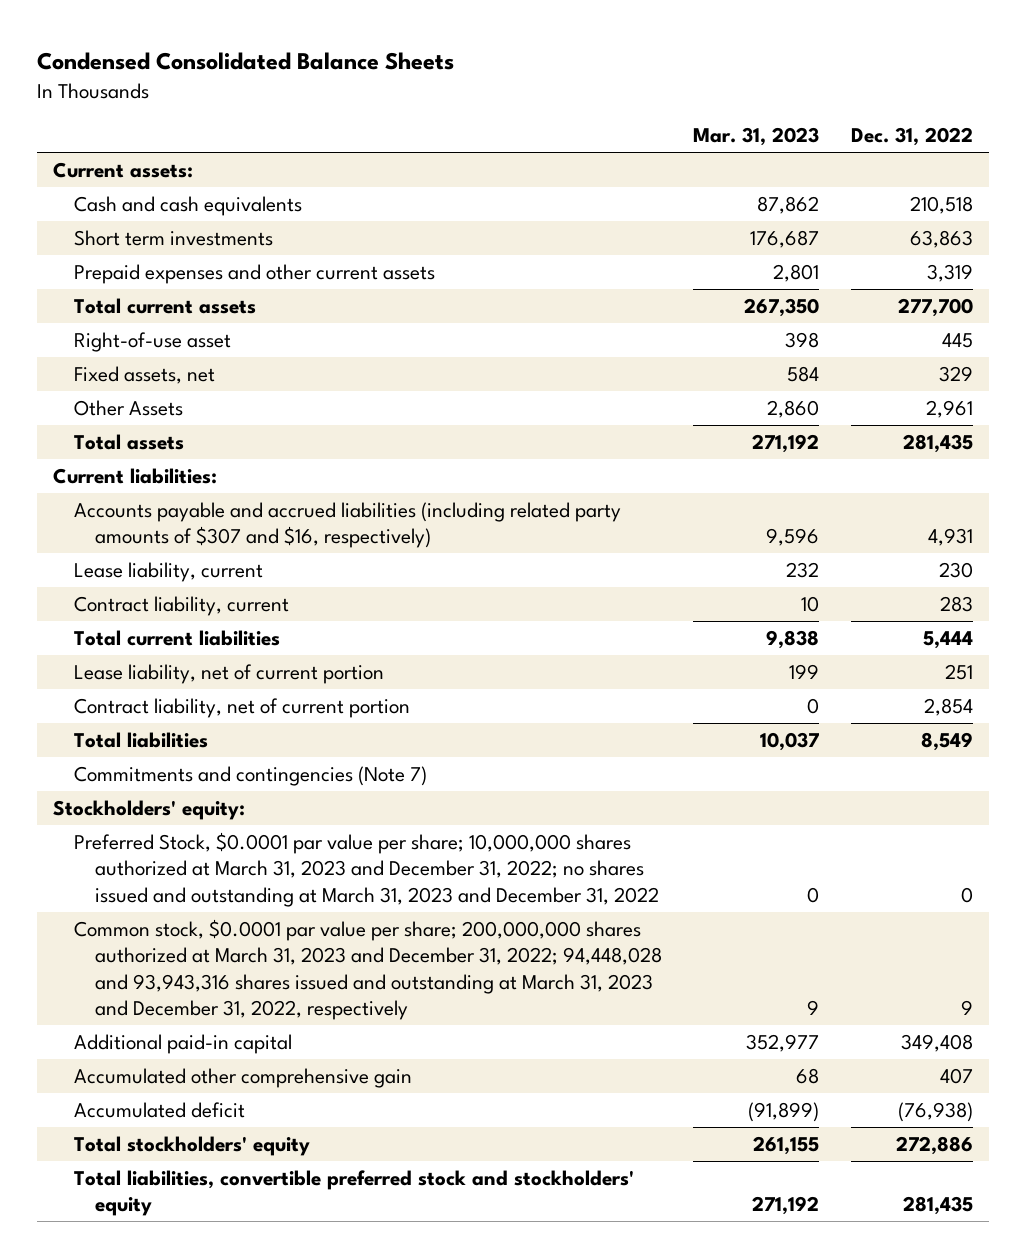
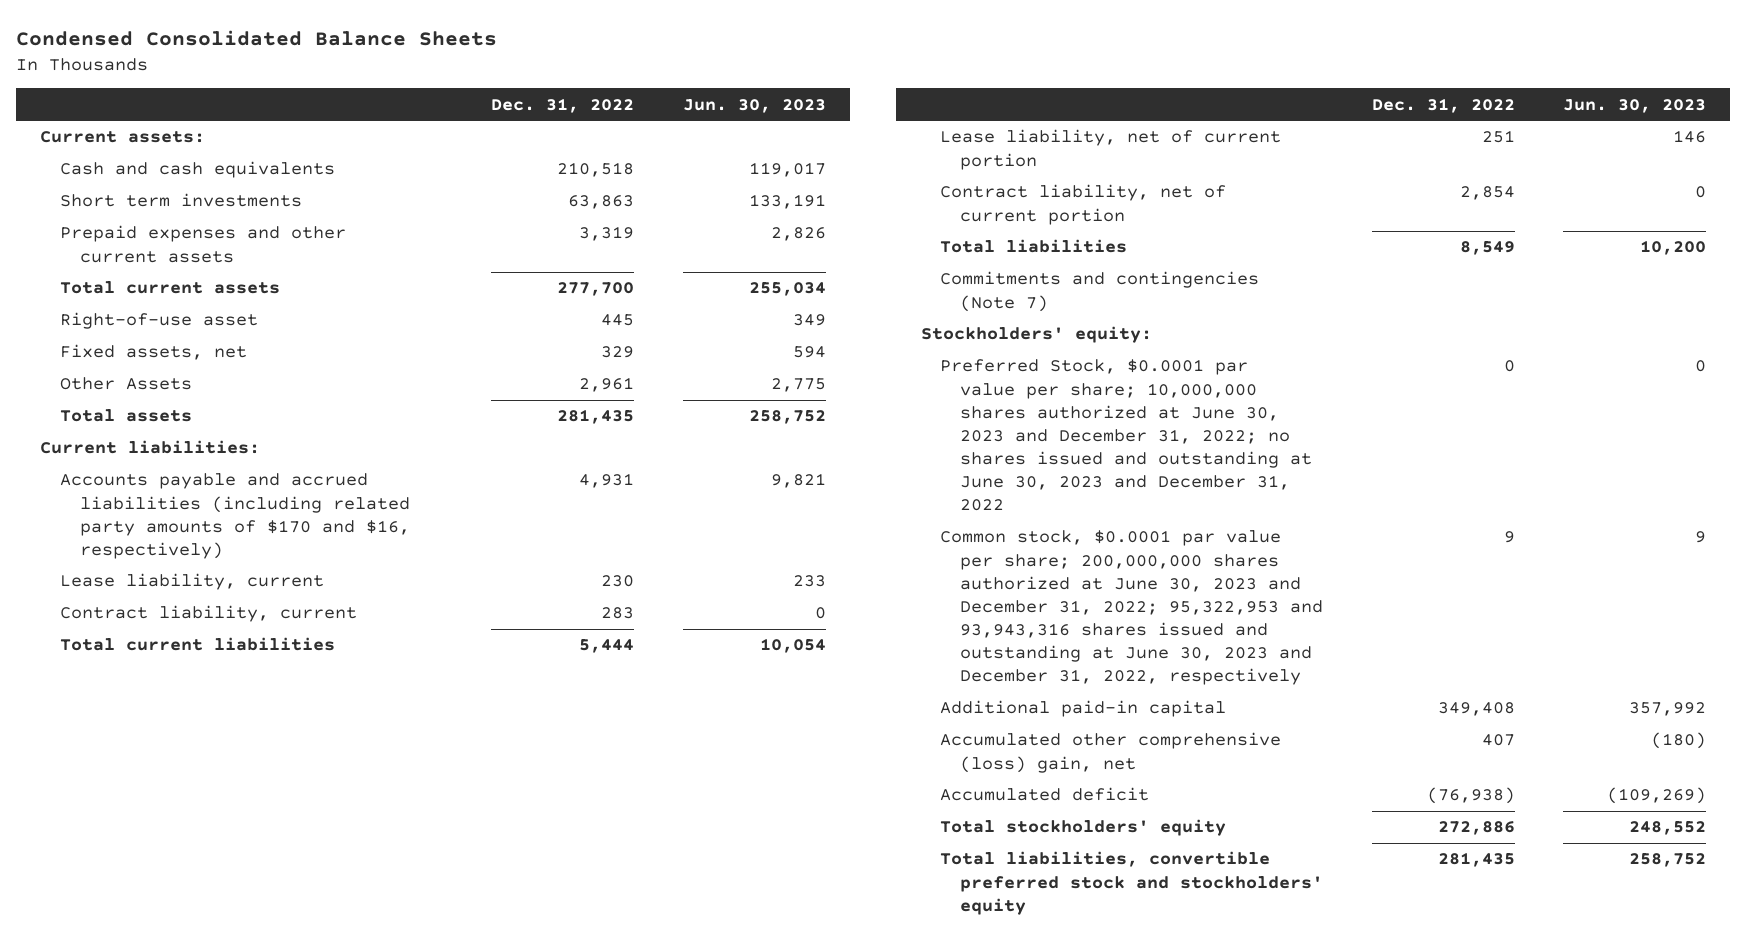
[693,127,820,147] Mar. 31, 2023 -> none
none -> [682,98,826,113] Jun. 30, 2023
[73,501,621,549] Accounts payable and accrued liabilities (including related party amounts of $307 and $16, respectively) -> [60,473,410,559] Accounts payable and accrued liabilities (including related party amounts of $170 and $16, respectively)
[73,831,659,907] Preferred Stock, $0.0001 par value per share; 10,000,000 shares authorized at March 31, 2023 and December 31, 2022; no shares issued and outstanding at March 31, 2023 and December 31, 2022 -> [940,359,1313,512] Preferred Stock, $0.0001 par value per share; 10,000,000 shares authorized at June 30, 2023 and December 31, 2022; no shares issued and outstanding at June 30, 2023 and December 31, 2022
[73,918,662,1020] Common stock, $0.0001 par value per share; 200,000,000 shares authorized at March 31, 2023 and December 31, 2022; 94,448,028 and 93,943,316 shares issued and outstanding at March 31, 2023 and December 31, 2022, respectively -> [940,530,1324,686] Common stock, $0.0001 par value per share; 200,000,000 shares authorized at June 30, 2023 and December 31, 2022; 95,322,953 and 93,943,316 shares issued and outstanding at June 30, 2023 and December 31, 2022, respectively
[73,1067,412,1088] Accumulated other comprehensive gain -> [940,732,1282,773] Accumulated other comprehensive (loss) gain, net

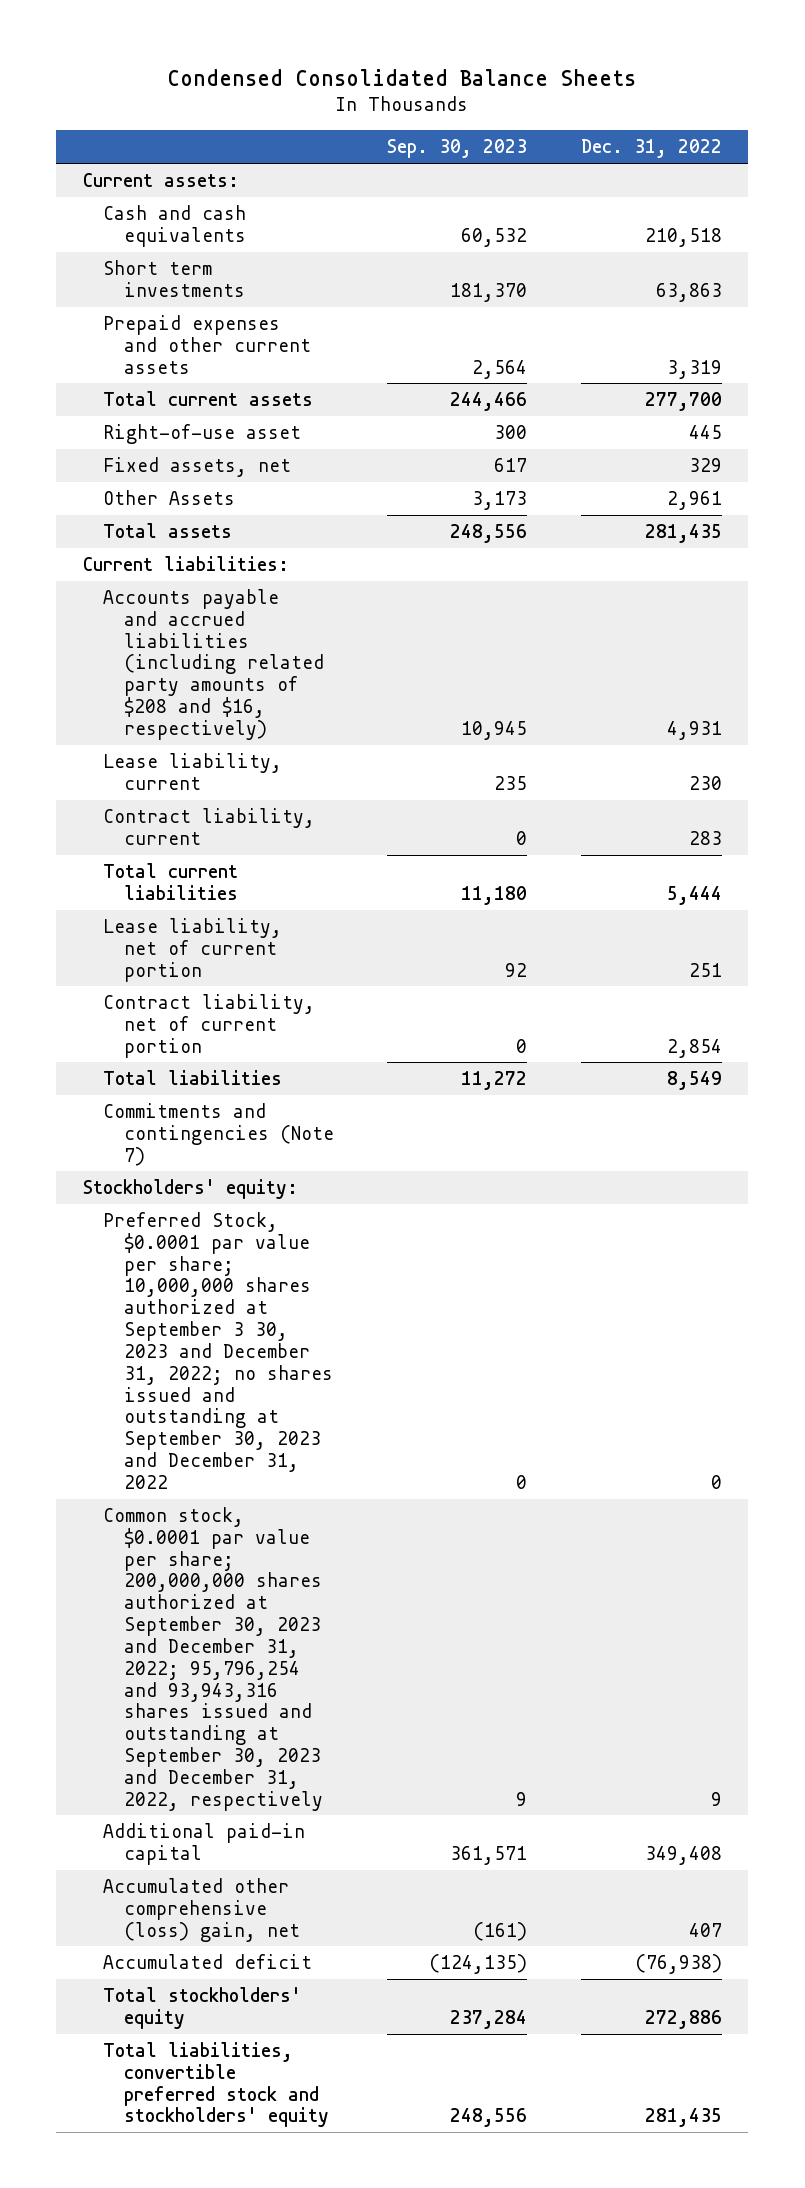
[682,98,826,113] Jun. 30, 2023 -> none
none -> [387,139,528,159] Sep. 30, 2023
[60,473,410,559] Accounts payable and accrued liabilities (including related party amounts of $170 and $16, respectively) -> [103,588,324,740] Accounts payable and accrued liabilities (including related party amounts of $208 and $16, respectively)
[940,359,1313,512] Preferred Stock, $0.0001 par value per share; 10,000,000 shares authorized at June 30, 2023 and December 31, 2022; no shares issued and outstanding at June 30, 2023 and December 31, 2022 -> [103,1211,333,1489] Preferred Stock, $0.0001 par value per share; 10,000,000 shares authorized at September 3 30, 2023 and December 31, 2022; no shares issued and outstanding at September 30, 2023 and December 31, 2022
[940,530,1324,686] Common stock, $0.0001 par value per share; 200,000,000 shares authorized at June 30, 2023 and December 31, 2022; 95,322,953 and 93,943,316 shares issued and outstanding at June 30, 2023 and December 31, 2022, respectively -> [103,1506,323,1811] Common stock, $0.0001 par value per share; 200,000,000 shares authorized at September 30, 2023 and December 31, 2022; 95,796,254 and 93,943,316 shares issued and outstanding at September 30, 2023 and December 31, 2022, respectively

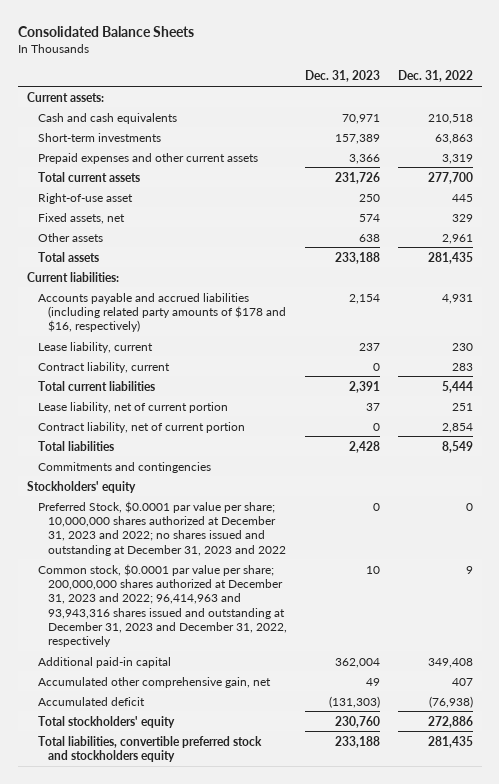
[167,68,637,86] Condensed Consolidated Balance Sheets -> [17,25,194,37] Consolidated Balance Sheets
[387,139,528,159] Sep. 30, 2023 -> none
none -> [305,70,381,83] Dec. 31, 2023
[103,259,245,297] Short term investments -> [37,132,161,142] Short-term investments
[103,489,236,505] Other Assets -> [37,232,103,242] Other assets
[103,588,324,740] Accounts payable and accrued liabilities (including related party amounts of $208 and $16, respectively) -> [37,292,287,333] Accounts payable and accrued liabilities (including related party amounts of $178 and $16, respectively)
[103,1102,334,1166] Commitments and contingencies (Note 7) -> [37,461,211,473] Commitments and contingencies
[83,1178,299,1199] Stockholders' equity: -> [26,480,136,493] Stockholders' equity
[103,1211,333,1489] Preferred Stock, $0.0001 par value per share; 10,000,000 shares authorized at September 3 30, 2023 and December 31, 2022; no shares issued and outstanding at September 30, 2023 and December 31, 2022 -> [37,500,287,556] Preferred Stock, $0.0001 par value per share; 10,000,000 shares authorized at December 31, 2023 and 2022; no shares issued and outstanding at December 31, 2023 and 2022
[103,1506,323,1811] Common stock, $0.0001 par value per share; 200,000,000 shares authorized at September 30, 2023 and December 31, 2022; 95,796,254 and 93,943,316 shares issued and outstanding at September 30, 2023 and December 31, 2022, respectively -> [37,563,288,648] Common stock, $0.0001 par value per share; 200,000,000 shares authorized at December 31, 2023 and 2022; 96,414,963 and 93,943,316 shares issued and outstanding at December 31, 2023 and December 31, 2022, respectively
[103,1877,300,1942] Accumulated other comprehensive (loss) gain, net -> [37,676,271,688] Accumulated other comprehensive gain, net
[103,2041,329,2128] Total liabilities, convertible preferred stock and stockholders' equity -> [37,735,262,762] Total liabilities, convertible preferred stock and stockholders equity

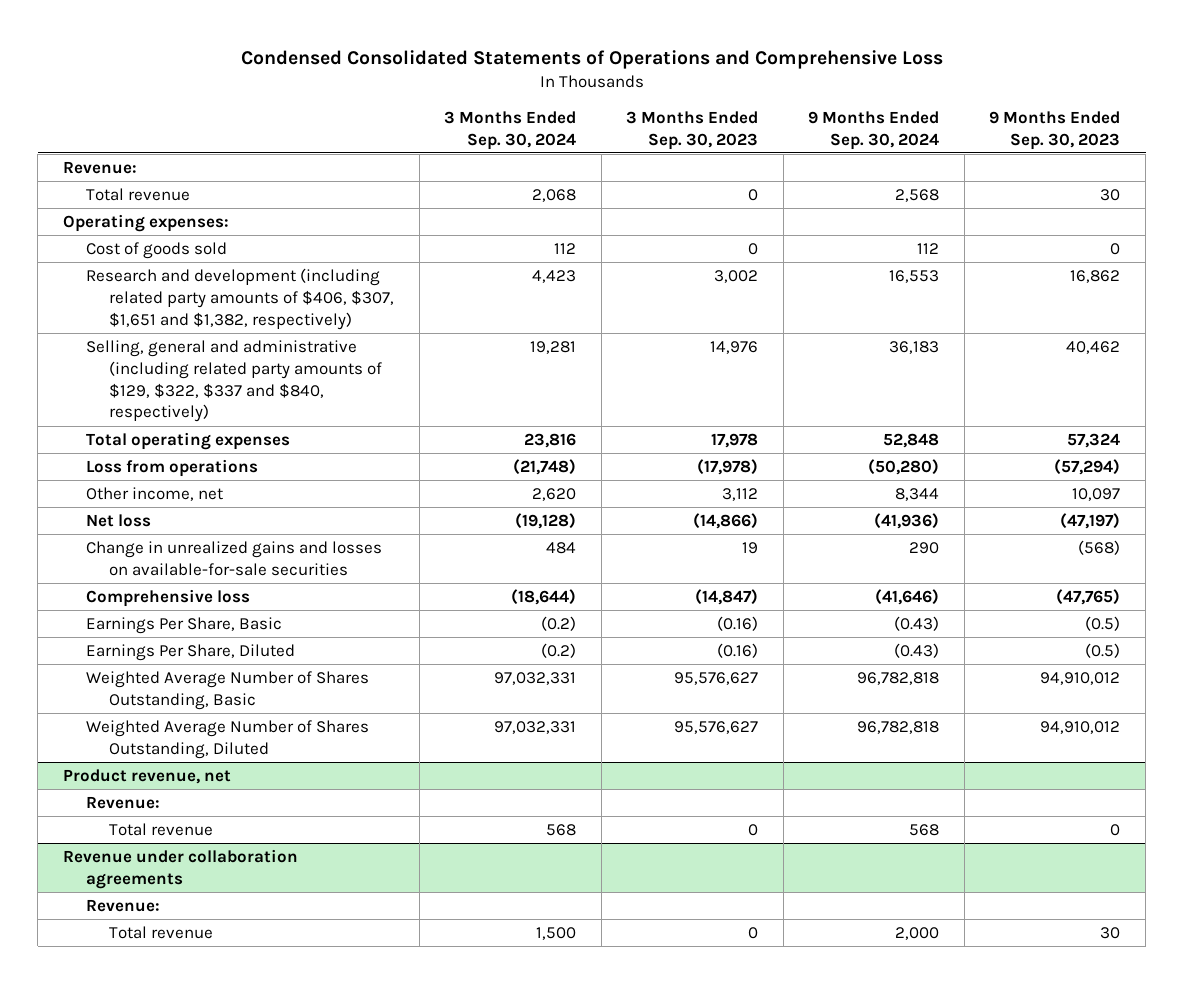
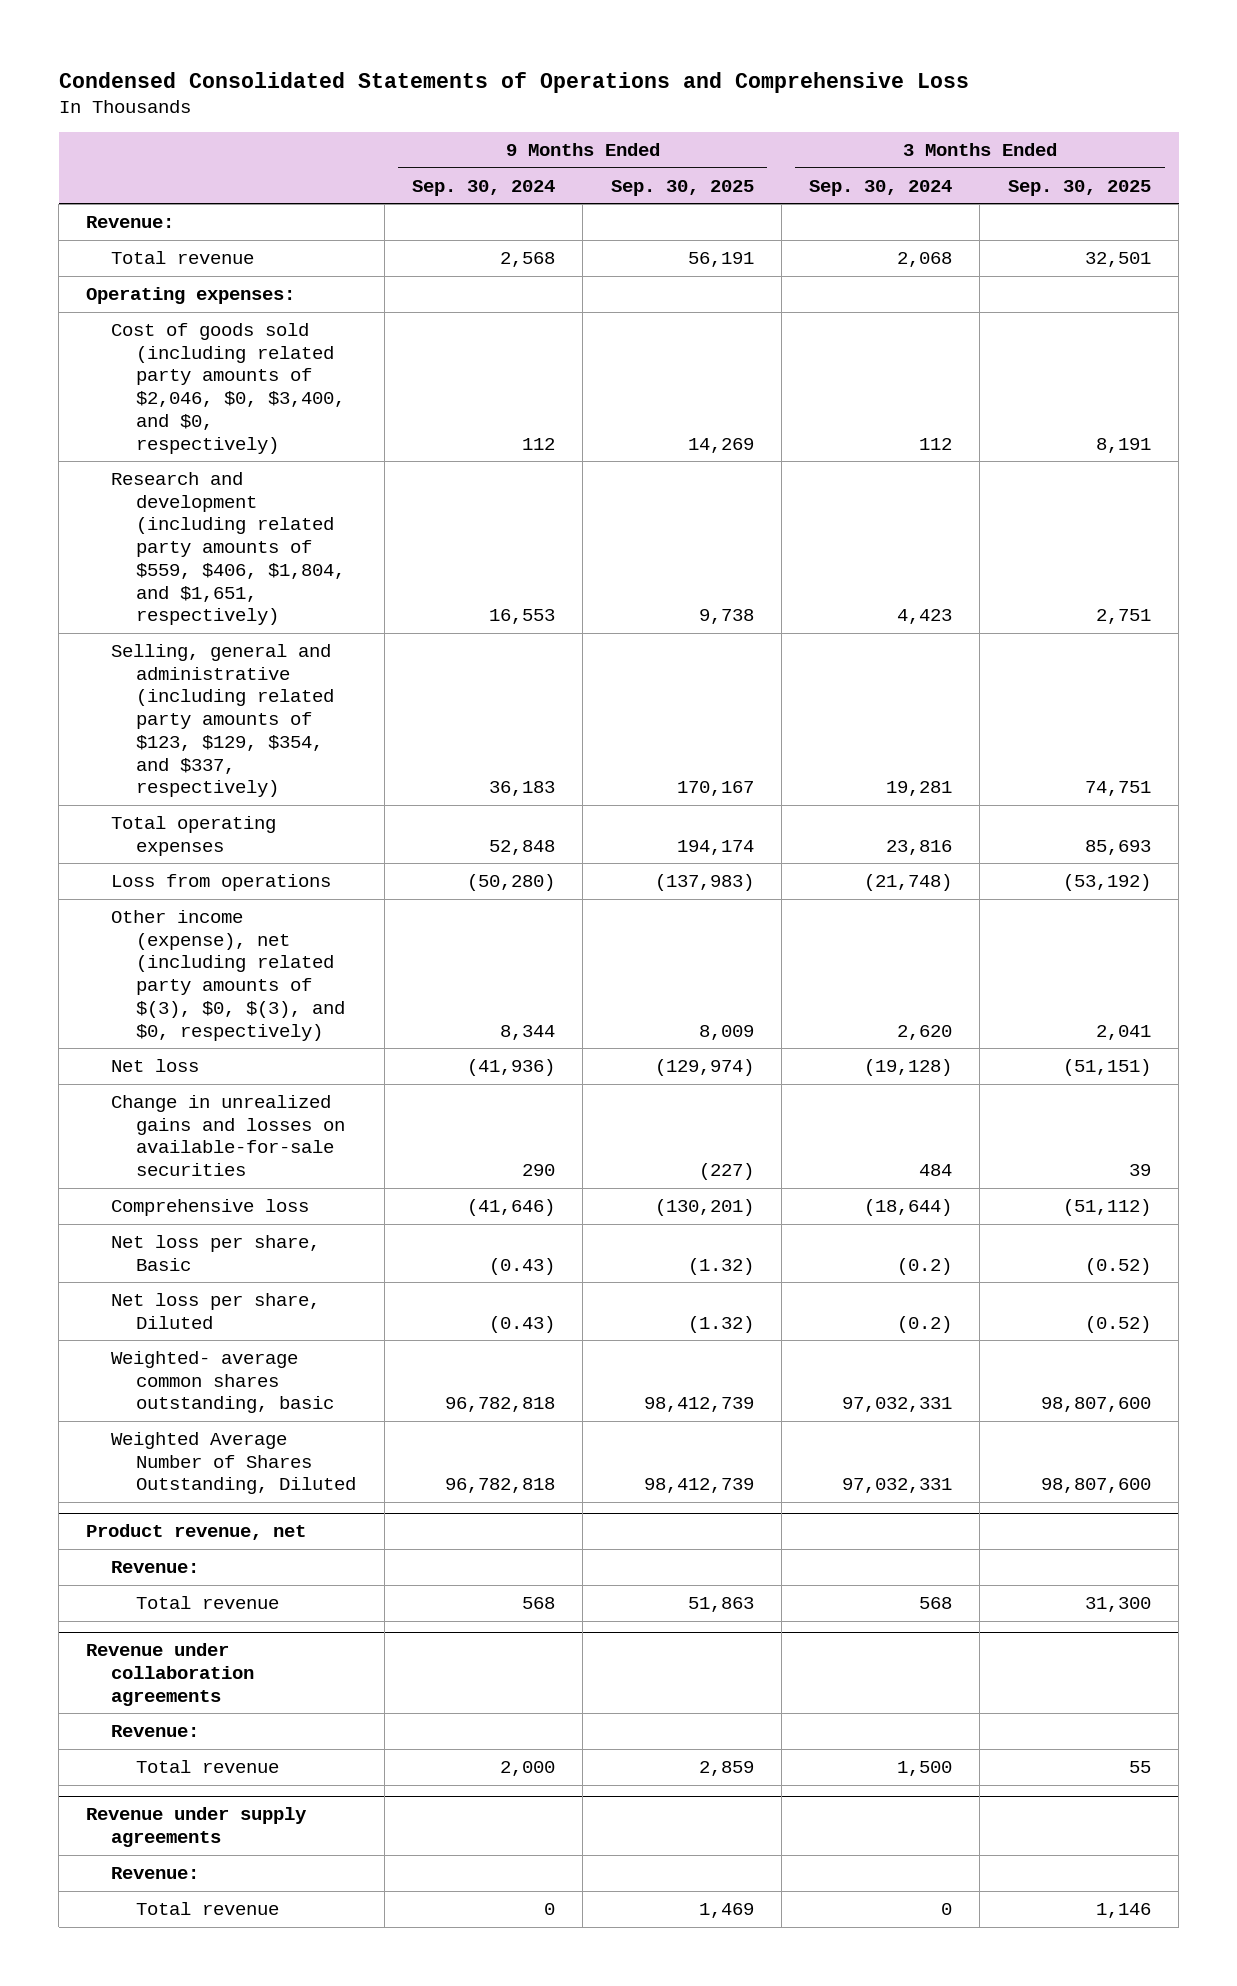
[626,110,759,150] 3 Months Ended Sep. 30, 2023 -> none
[989,110,1121,150] 9 Months Ended Sep. 30, 2023 -> none
none -> [610,179,754,196] Sep. 30, 2025
none -> [1007,179,1151,196] Sep. 30, 2025
[86,241,228,259] Cost of goods sold -> [111,323,346,454] Cost of goods sold (including related party amounts of $2,046, $0, $3,400, and $0, respectively)
[86,267,395,330] Research and development (including related party amounts of $406, $307, $1,651 and $1,382, respectively) -> [111,472,346,626] Research and development (including related party amounts of $559, $406, $1,804, and $1,651, respectively)
[86,339,383,423] Selling, general and administrative (including related party amounts of $129, $322, $337 and $840, respectively) -> [111,644,335,798] Selling, general and administrative (including related party amounts of $123, $129, $354, and $337, respectively)
[86,486,224,501] Other income, net -> [111,910,346,1041] Other income (expense), net (including related party amounts of $(3), $0, $(3), and $0, respectively)
[86,616,283,634] Earnings Per Share, Basic -> [111,1235,321,1271] Net loss per share, Basic
[86,643,296,661] Earnings Per Share, Diluted -> [111,1293,321,1329] Net loss per share, Diluted
[86,670,370,710] Weighted Average Number of Shares Outstanding, Basic -> [111,1351,335,1414] Weighted- average common shares outstanding, basic
none -> [86,1807,308,1848] Revenue under supply agreements
none -> [111,1867,200,1880] Revenue:
none -> [136,1902,280,1916] Total revenue

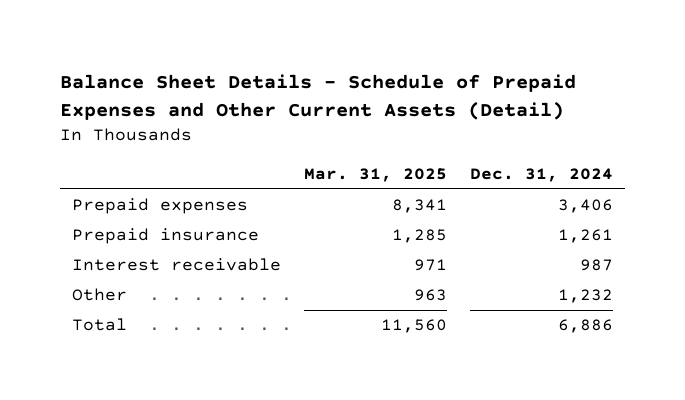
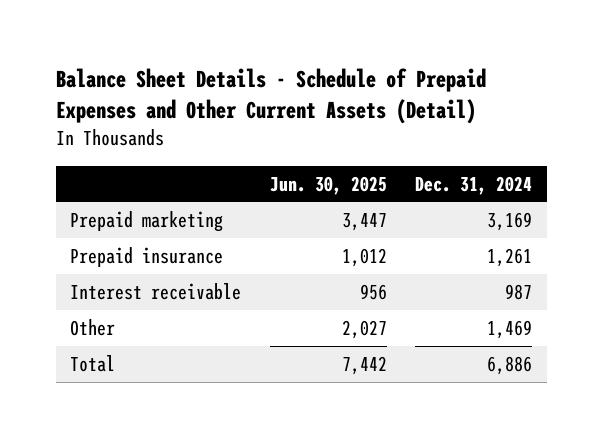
[304,167,448,182] Mar. 31, 2025 -> none
none -> [269,175,387,195] Jun. 30, 2025
[71,198,248,215] Prepaid expenses -> none
none -> [70,210,224,232] Prepaid marketing
[558,289,614,304] 1,232 -> [487,319,533,339] 1,469

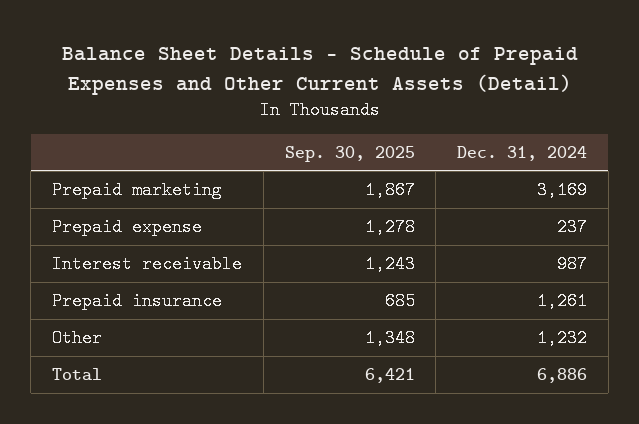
[269,175,387,195] Jun. 30, 2025 -> none
none -> [284,145,415,162] Sep. 30, 2025
none -> [52,218,203,237] Prepaid expense
[70,246,224,267] Prepaid insurance -> [52,292,223,311] Prepaid insurance
[487,319,533,339] 1,469 -> [536,329,587,348] 1,232

